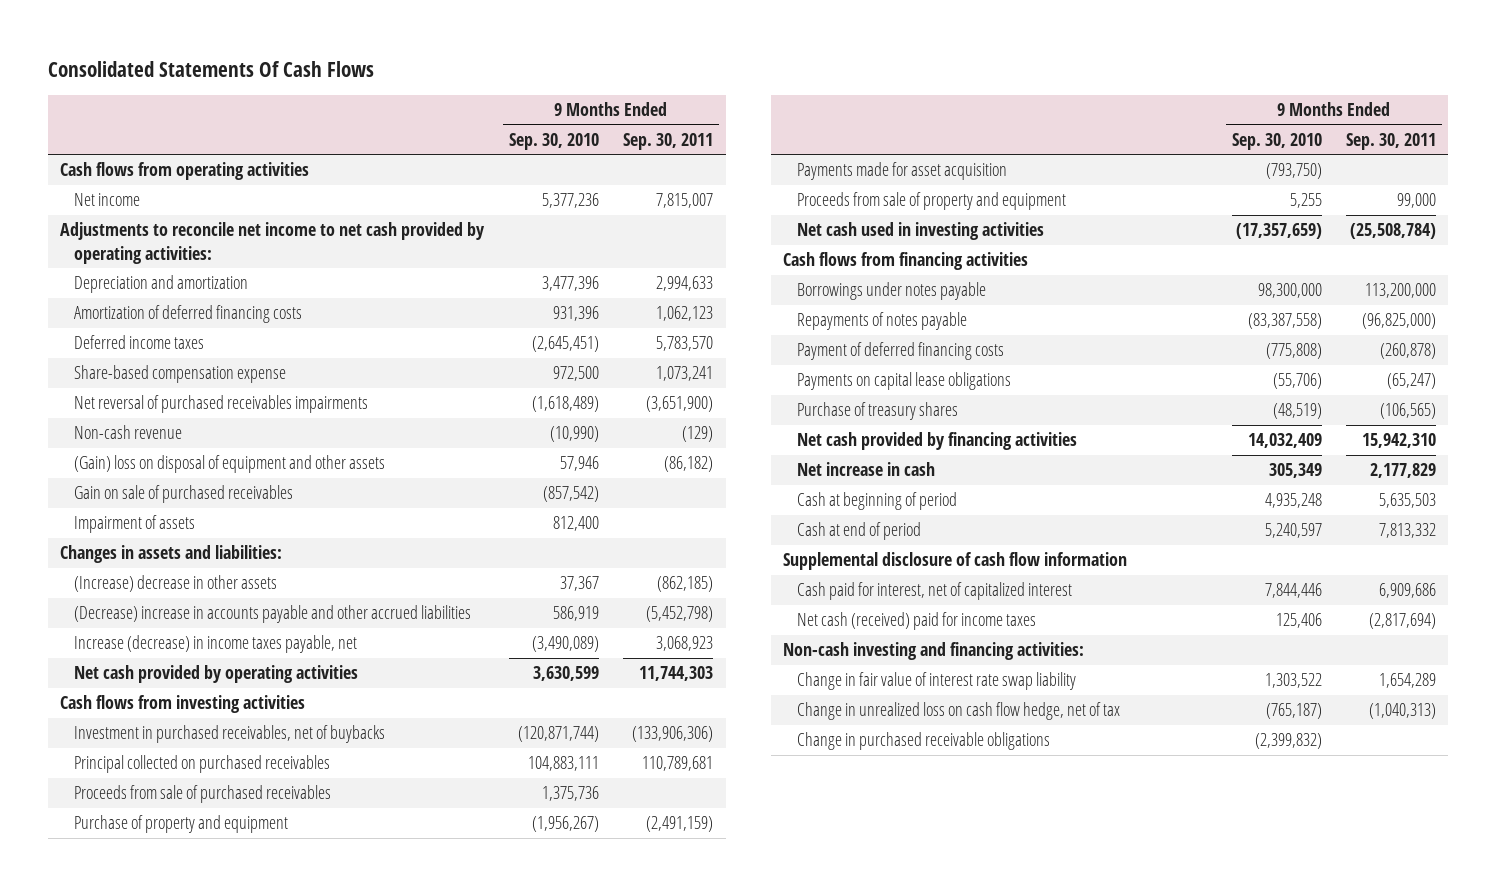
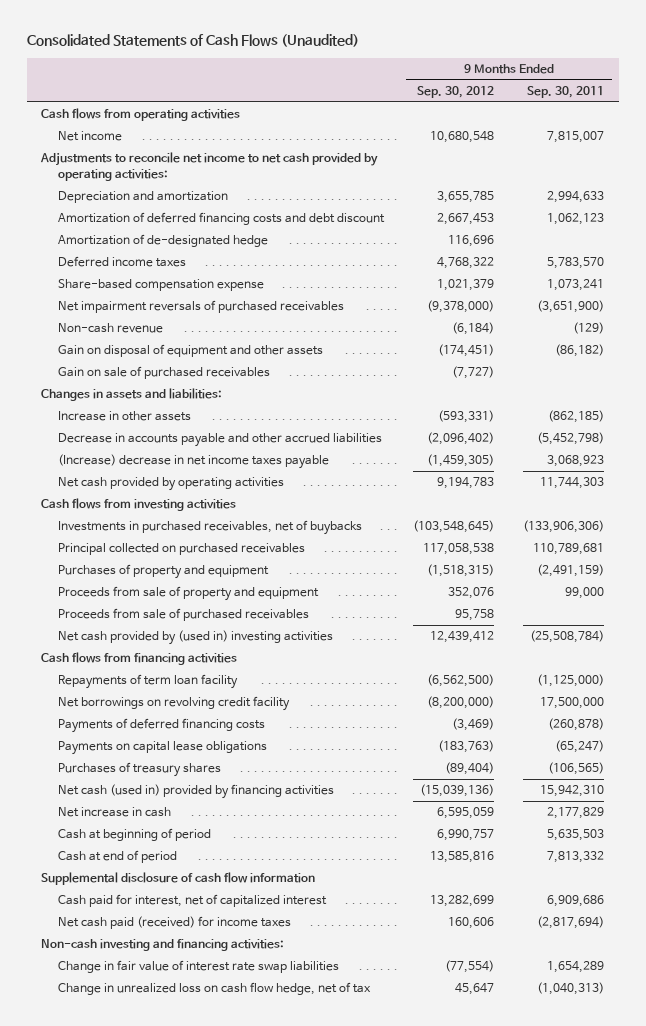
[48,60,375,77] Consolidated Statements Of Cash Flows -> [26,34,359,48] Consolidated Statements of Cash Flows (Unaudited)
[508,132,599,150] Sep. 30, 2010 -> none
none -> [416,86,494,99] Sep. 30, 2012
[74,305,303,324] Amortization of deferred financing costs -> [57,212,385,226] Amortization of deferred financing costs and debt discount
none -> [57,234,268,248] Amortization of de-designated hedge
[74,395,369,414] Net reversal of purchased receivables impairments -> [57,300,344,314] Net impairment reversals of purchased receivables
[74,455,386,474] (Gain) loss on disposal of equipment and other assets -> [57,344,323,358] Gain on disposal of equipment and other assets
[74,515,196,534] Impairment of assets -> none
[74,575,278,593] (Increase) decrease in other assets -> [57,411,191,422] Increase in other assets
[74,605,472,624] (Decrease) increase in accounts payable and other accrued liabilities -> [57,433,382,448] Decrease in accounts payable and other accrued liabilities
[74,635,358,654] Increase (decrease) in income taxes payable, net -> [57,454,329,470] (Increase) decrease in net income taxes payable
[74,725,386,744] Investment in purchased receivables, net of buybacks -> [57,520,362,536] Investments in purchased receivables, net of buybacks
[796,162,1007,181] Payments made for asset acquisition -> none
[74,815,289,834] Purchase of property and equipment -> [57,564,269,580] Purchases of property and equipment
[74,785,332,804] Proceeds from sale of purchased receivables -> [57,608,309,622] Proceeds from sale of purchased receivables
[796,222,1044,241] Net cash used in investing activities -> [57,630,333,646] Net cash provided by (used in) investing activities
[796,282,986,301] Borrowings under notes payable -> none
[796,312,967,331] Repayments of notes payable -> [57,674,238,690] Repayments of term loan facility
[1362,313,1437,330] (96,825,000) -> [537,674,605,688] (1,125,000)
none -> [57,696,290,712] Net borrowings on revolving credit facility
[796,342,1004,361] Payment of deferred financing costs -> [57,718,265,734] Payments of deferred financing costs
[796,402,958,421] Purchase of treasury shares -> [57,762,221,778] Purchases of treasury shares
[796,432,1077,451] Net cash provided by financing activities -> [57,784,334,800] Net cash (used in) provided by financing activities
[796,612,1036,631] Net cash (received) paid for income taxes -> [57,916,291,930] Net cash paid (received) for income taxes
[796,672,1076,691] Change in fair value of interest rate swap liability -> [57,960,339,974] Change in fair value of interest rate swap liabilities
[796,732,1050,751] Change in purchased receivable obligations -> none

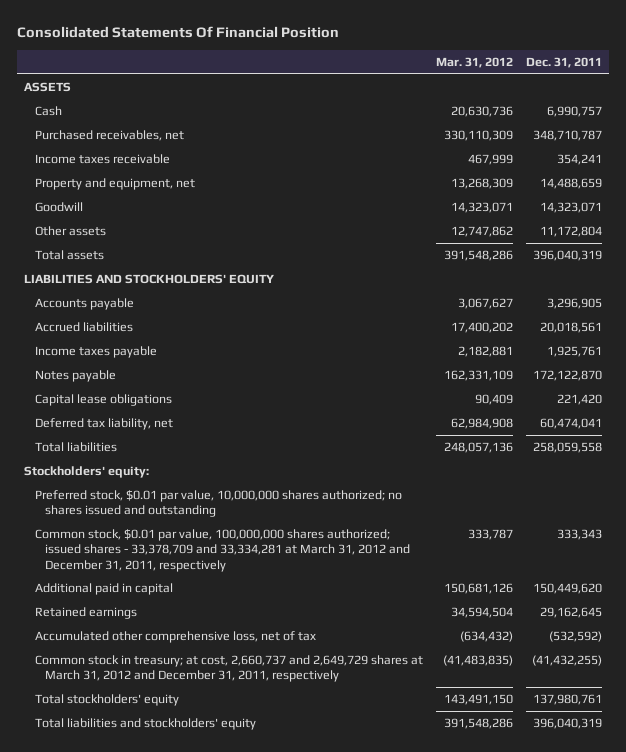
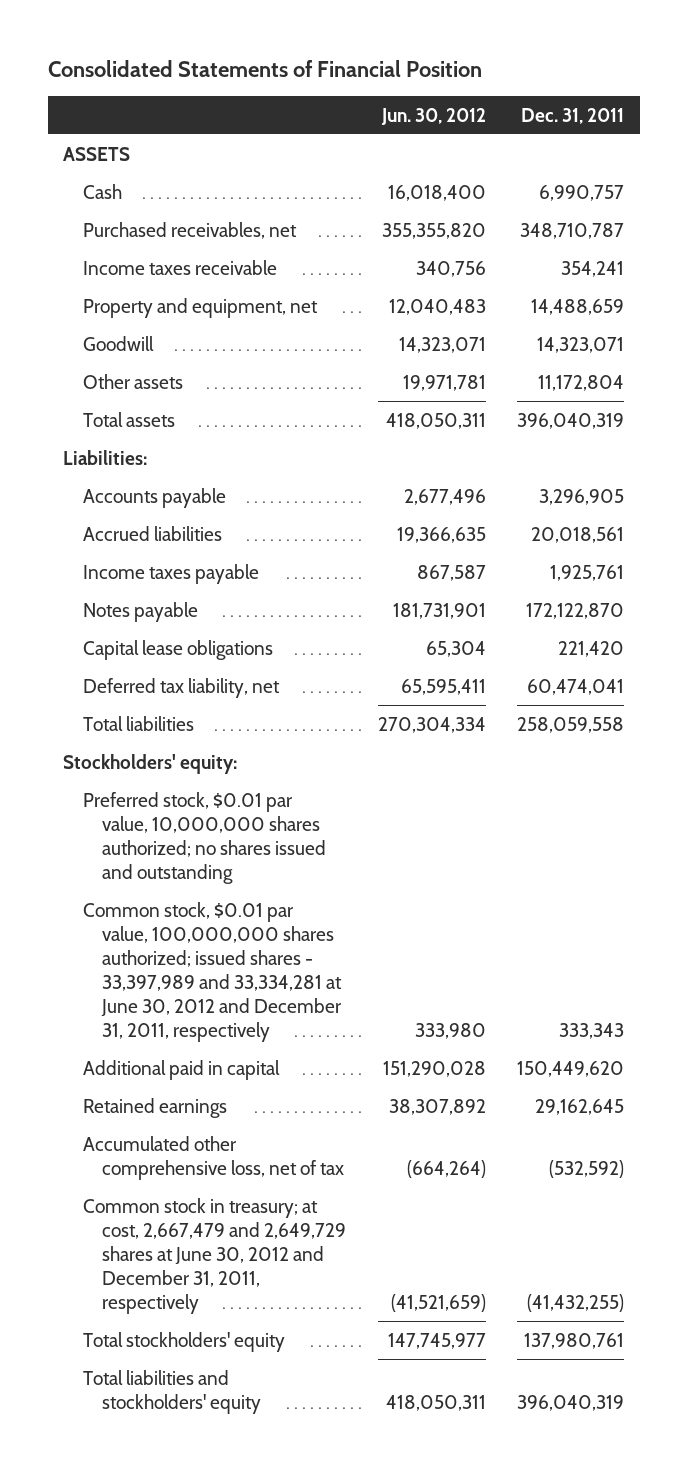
[17,26,340,39] Consolidated Statements Of Financial Position -> [47,60,482,78] Consolidated Statements of Financial Position
[435,56,513,68] Mar. 31, 2012 -> none
none -> [380,107,486,125] Jun. 30, 2012
[24,273,275,284] LIABILITIES AND STOCKHOLDERS' EQUITY -> none
none -> [63,449,148,465] Liabilities:
[34,528,411,572] Common stock, $0.01 par value, 100,000,000 shares authorized; issued shares - 33,378,709 and 33,334,281 at March 31, 2012 and December 31, 2011, respectively -> [82,901,343,1042] Common stock, $0.01 par value, 100,000,000 shares authorized; issued shares - 33,397,989 and 33,334,281 at June 30, 2012 and December 31, 2011, respectively
[34,654,423,683] Common stock in treasury; at cost, 2,660,737 and 2,649,729 shares at March 31, 2012 and December 31, 2011, respectively -> [82,1197,347,1314] Common stock in treasury; at cost, 2,667,479 and 2,649,729 shares at June 30, 2012 and December 31, 2011, respectively

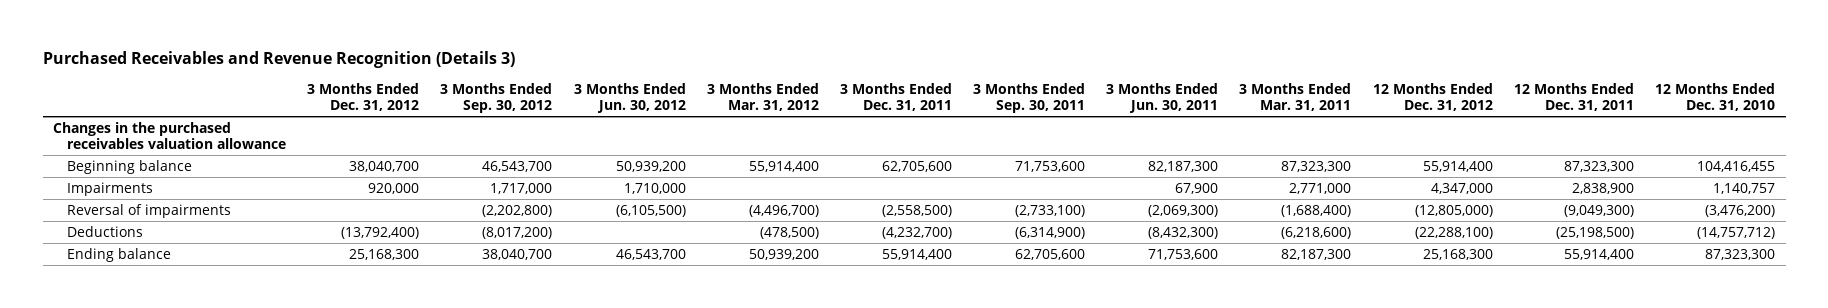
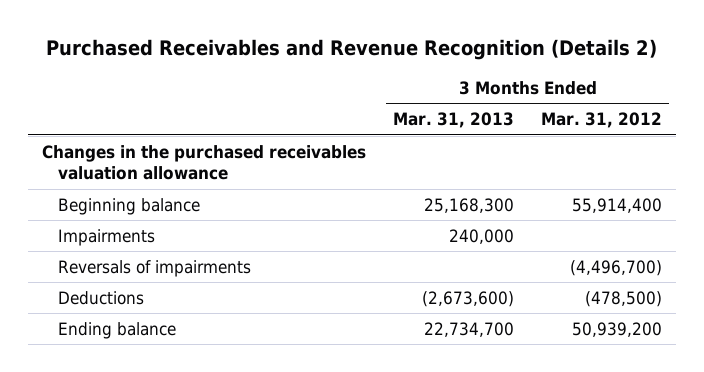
[42,51,515,69] Purchased Receivables and Revenue Recognition (Details 3) -> [46,38,658,60] Purchased Receivables and Revenue Recognition (Details 2)
[307,82,420,112] 3 Months Ended Dec. 31, 2012 -> none
[440,82,553,114] 3 Months Ended Sep. 30, 2012 -> none
[573,82,686,114] 3 Months Ended Jun. 30, 2012 -> none
[839,82,952,112] 3 Months Ended Dec. 31, 2011 -> none
[973,82,1086,114] 3 Months Ended Sep. 30, 2011 -> none
[1106,82,1219,114] 3 Months Ended Jun. 30, 2011 -> none
[1239,82,1352,112] 3 Months Ended Mar. 31, 2011 -> none
[1372,82,1493,112] 12 Months Ended Dec. 31, 2012 -> none
[1513,82,1634,112] 12 Months Ended Dec. 31, 2011 -> none
[1654,82,1775,112] 12 Months Ended Dec. 31, 2010 -> none
none -> [393,112,515,129] Mar. 31, 2013
[67,203,232,218] Reversal of impairments -> [58,259,252,277] Reversals of impairments

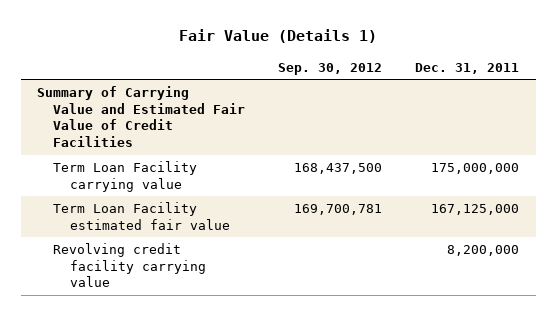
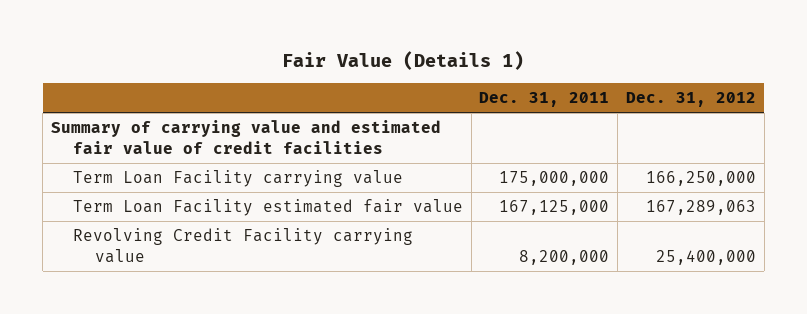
[278,62,383,75] Sep. 30, 2012 -> none
none -> [625,91,756,107] Dec. 31, 2012
[37,86,246,147] Summary of Carrying Value and Estimated Fair Value of Credit Facilities -> [50,120,441,154] Summary of carrying value and estimated fair value of credit facilities
[53,243,206,288] Revolving credit facility carrying value -> [73,228,414,263] Revolving Credit Facility carrying value

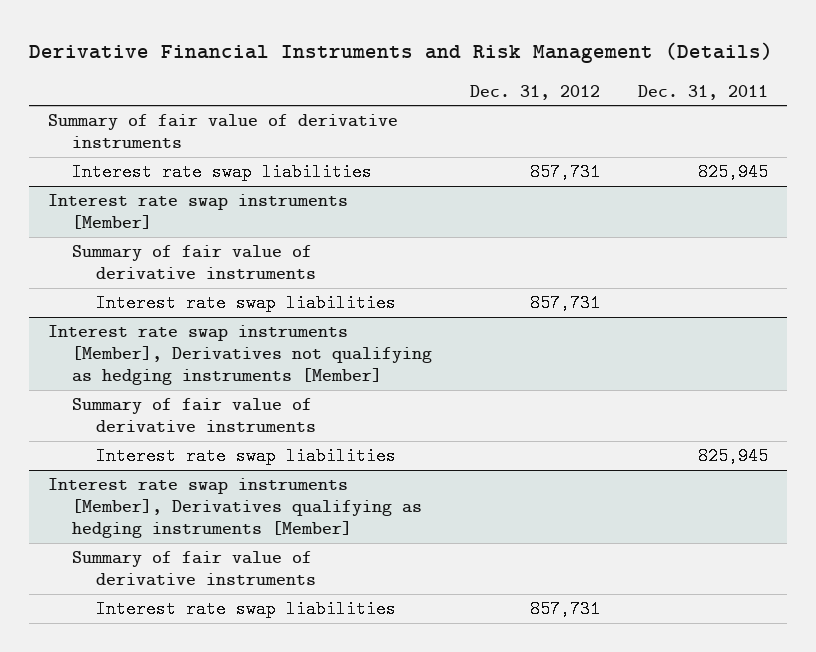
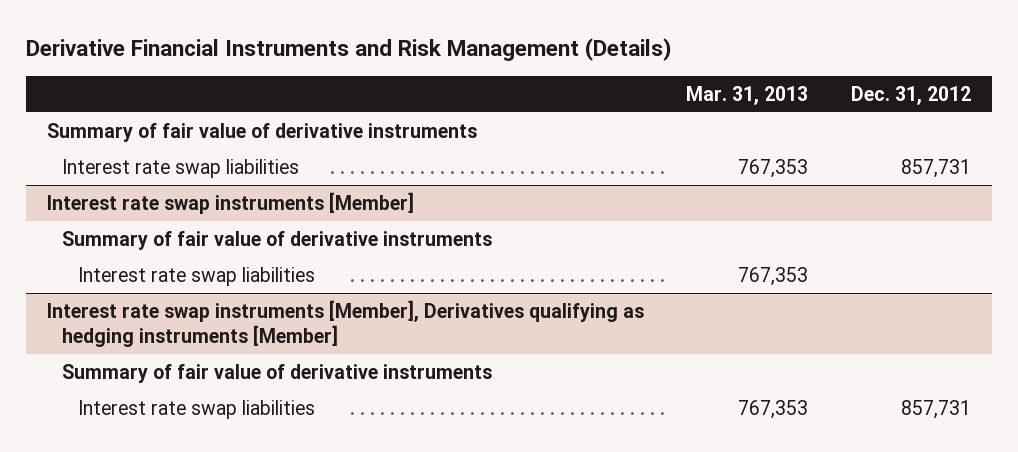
[637,84,768,100] Dec. 31, 2011 -> none
none -> [686,85,809,105] Mar. 31, 2013
[95,294,396,313] Interest rate swap liabilities -> none
[48,325,432,385] Interest rate swap instruments [Member], Derivatives not qualifying as hedging instruments [Member] -> none
[71,398,316,433] Summary of fair value of derivative instruments -> none

